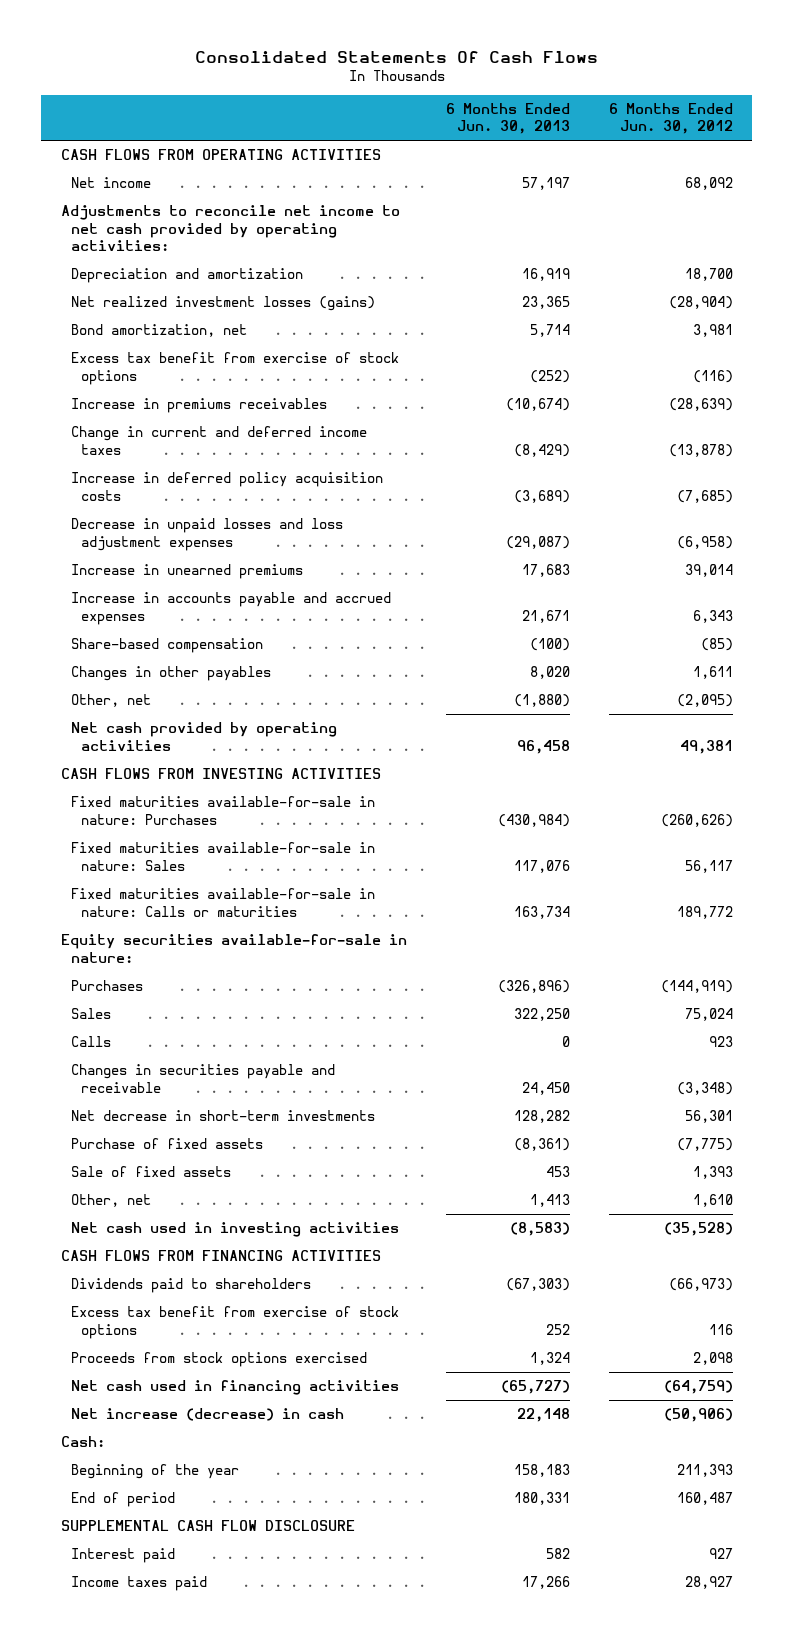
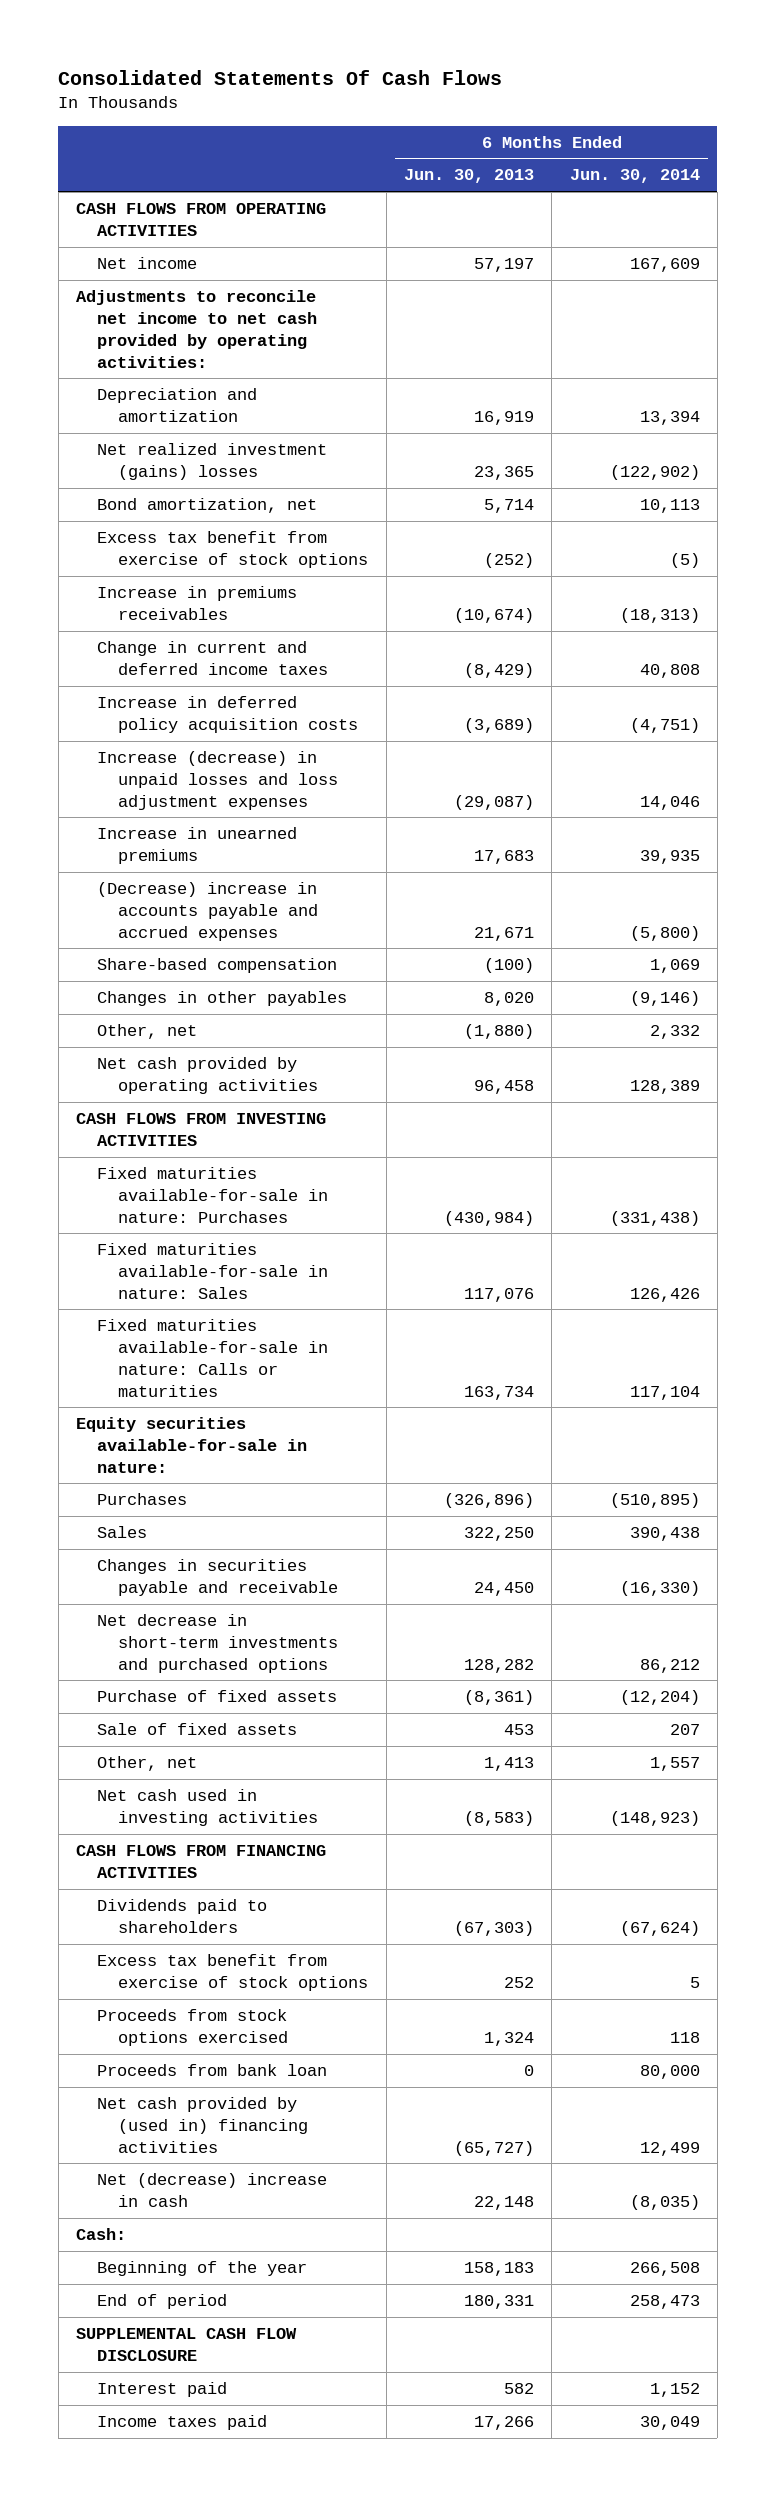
[608,103,733,135] 6 Months Ended Jun. 30, 2012 -> none
none -> [569,169,700,184] Jun. 30, 2014
[70,296,375,312] Net realized investment losses (gains) -> [97,443,328,480] Net realized investment (gains) losses
[70,518,343,551] Decrease in unpaid losses and loss adjustment expenses -> [97,751,339,810] Increase (decrease) in unpaid losses and loss adjustment expenses
[70,592,391,625] Increase in accounts payable and accrued expenses -> [97,882,319,941] (Decrease) increase in accounts payable and accrued expenses
[70,1036,111,1048] Calls -> none
[70,1110,375,1122] Net decrease in short-term investments -> [97,1614,339,1673] Net decrease in short-term investments and purchased options
none -> [97,2064,328,2077] Proceeds from bank loan
[70,1380,399,1396] Net cash used in financing activities -> [97,2097,309,2153] Net cash provided by (used in) financing activities
[70,1408,344,1422] Net increase (decrease) in cash -> [97,2173,328,2207] Net (decrease) increase in cash

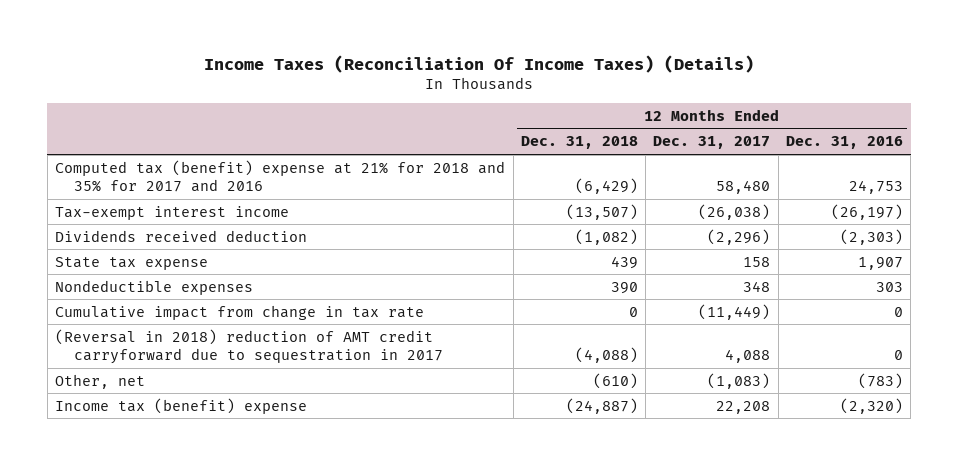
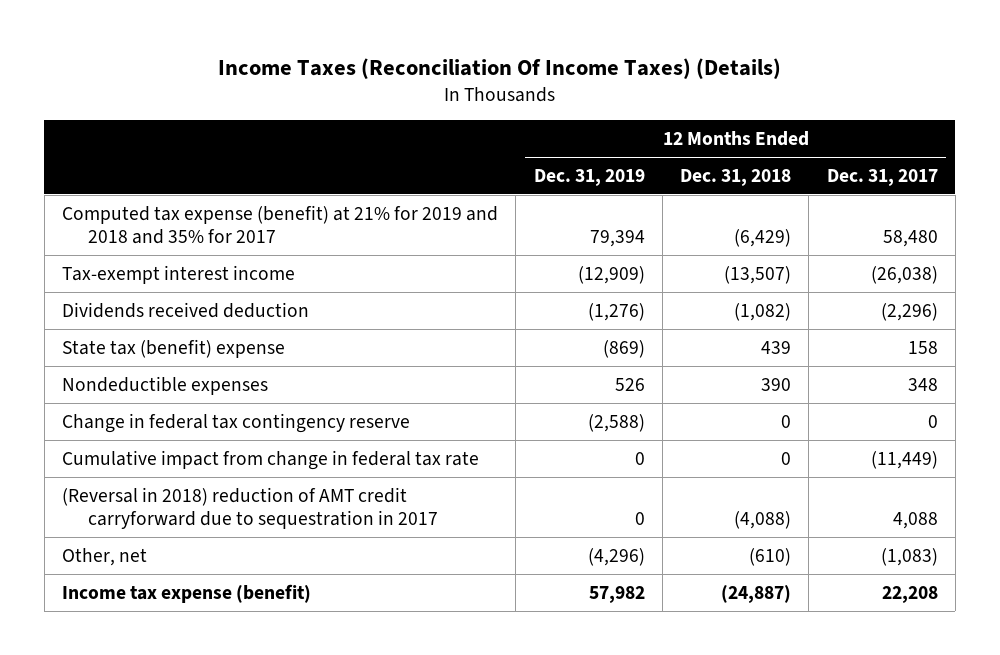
[786,136,904,150] Dec. 31, 2016 -> none
none -> [533,168,645,186] Dec. 31, 2019
[55,159,506,192] Computed tax (benefit) expense at 21% for 2018 and 35% for 2017 and 2016 -> [62,204,499,245] Computed tax expense (benefit) at 21% for 2019 and 2018 and 35% for 2017
[55,256,209,270] State tax expense -> [62,338,286,358] State tax (benefit) expense
none -> [62,412,411,433] Change in federal tax contingency reserve
[55,304,425,320] Cumulative impact from change in tax rate -> [62,449,480,470] Cumulative impact from change in federal tax rate
[55,397,308,414] Income tax (benefit) expense -> [62,583,312,603] Income tax expense (benefit)

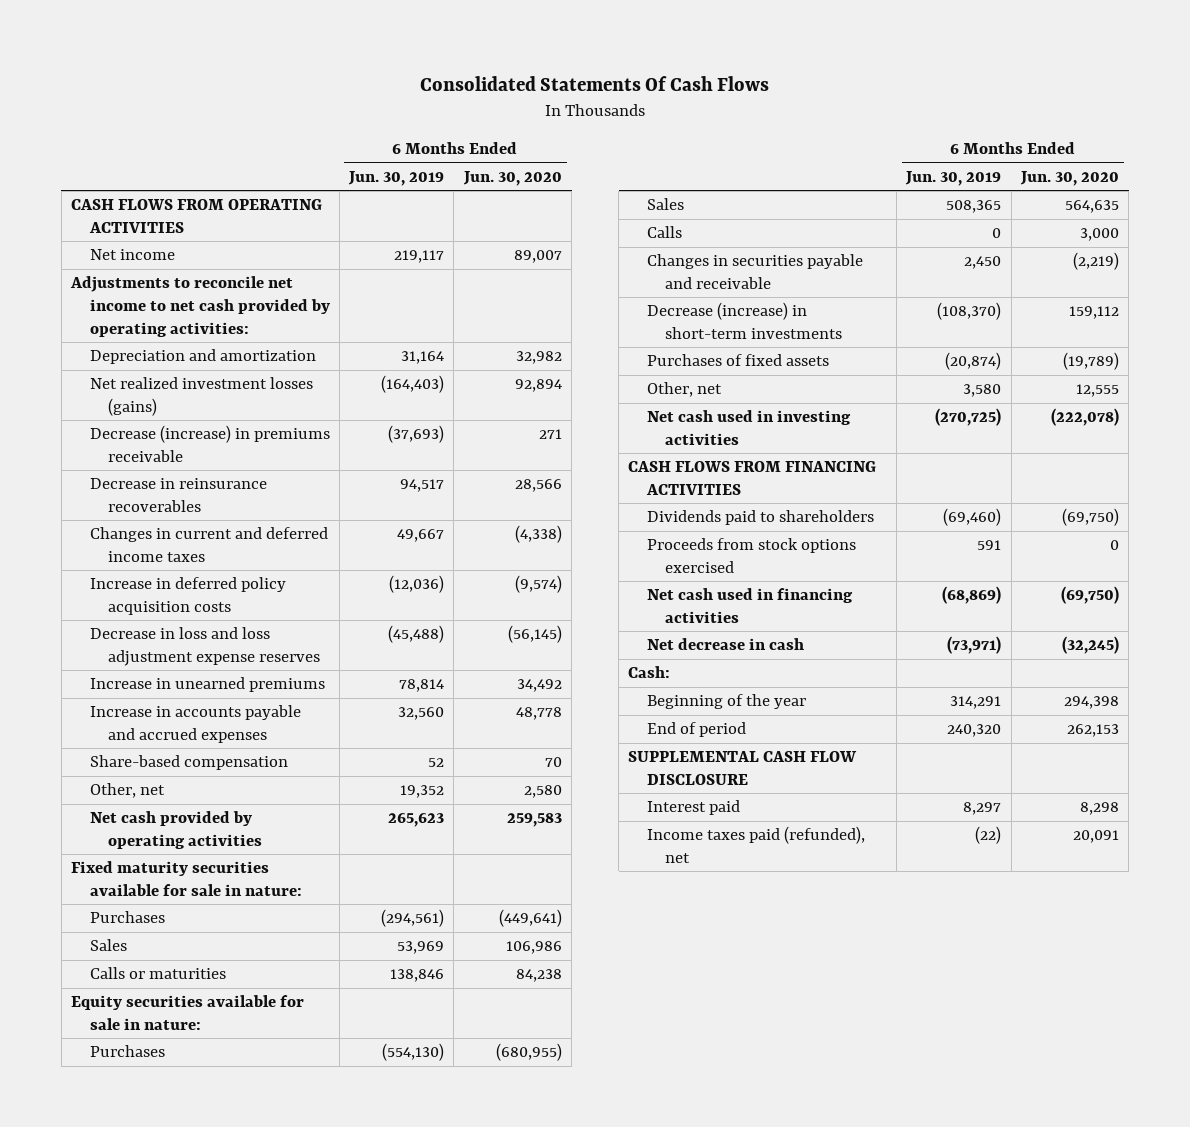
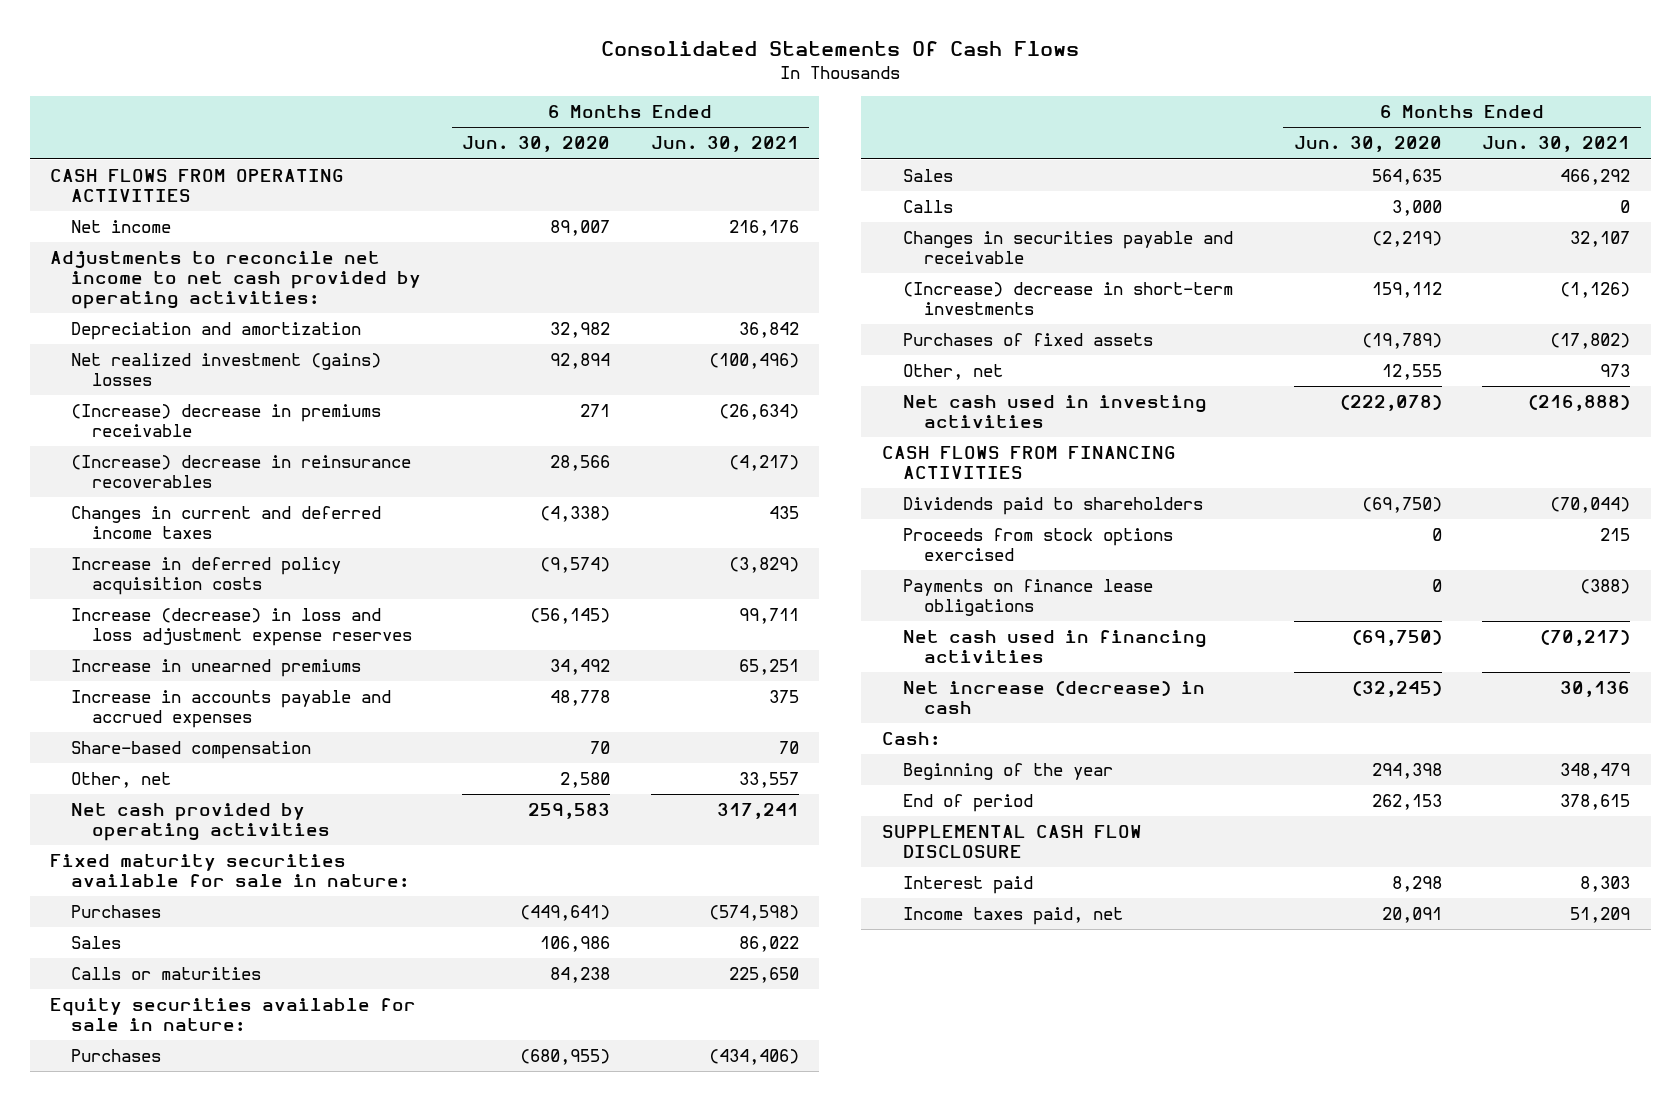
[348,170,445,186] Jun. 30, 2019 -> none
none -> [650,136,799,153] Jun. 30, 2021
[89,377,313,416] Net realized investment losses (gains) -> [70,353,381,387] Net realized investment (gains) losses
[89,425,330,462] Decrease (increase) in premiums receivable -> [70,404,381,438] (Increase) decrease in premiums receivable
[89,478,267,512] Decrease in reinsurance recoverables -> [70,455,411,489] (Increase) decrease in reinsurance recoverables
[89,627,321,666] Decrease in loss and loss adjustment expense reserves -> [70,608,412,647] Increase (decrease) in loss and loss adjustment expense reserves
[646,302,843,339] Decrease (increase) in short-term investments -> [902,282,1233,316] (Increase) decrease in short-term investments
none -> [902,579,1153,617] Payments on finance lease obligations
[646,638,804,651] Net decrease in cash -> [902,681,1205,715] Net increase (decrease) in cash
[646,826,865,863] Income taxes paid (refunded), net -> [902,907,1123,926] Income taxes paid, net

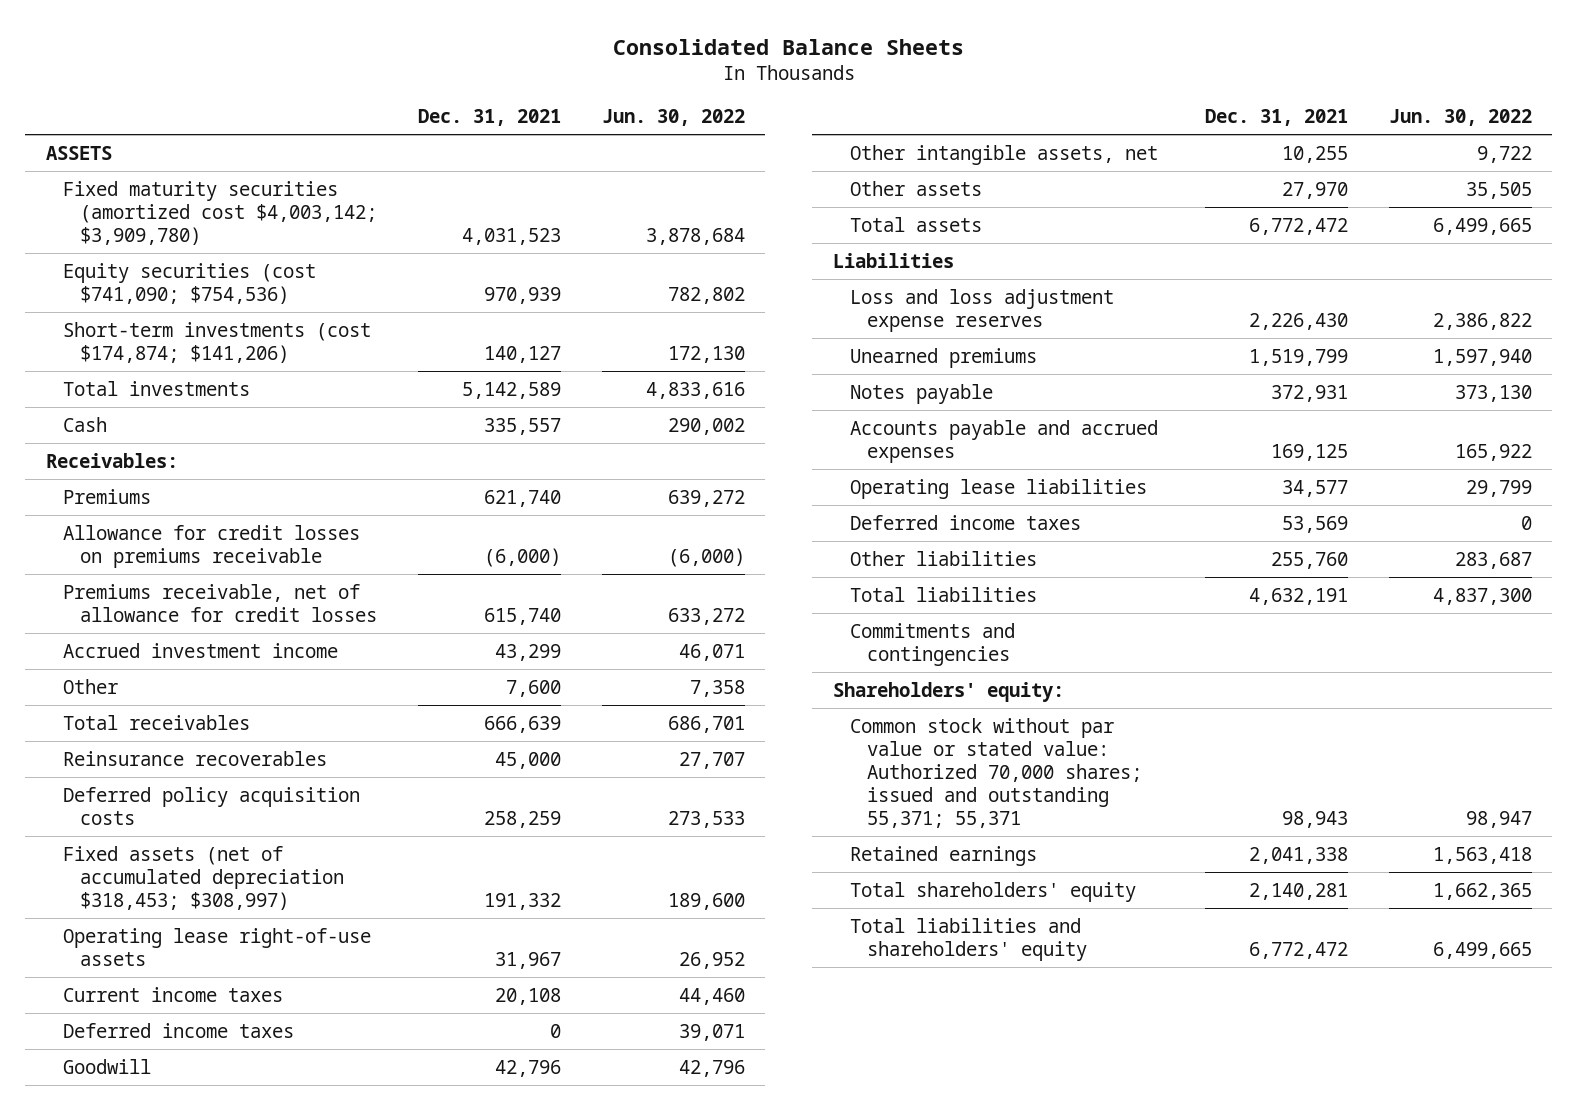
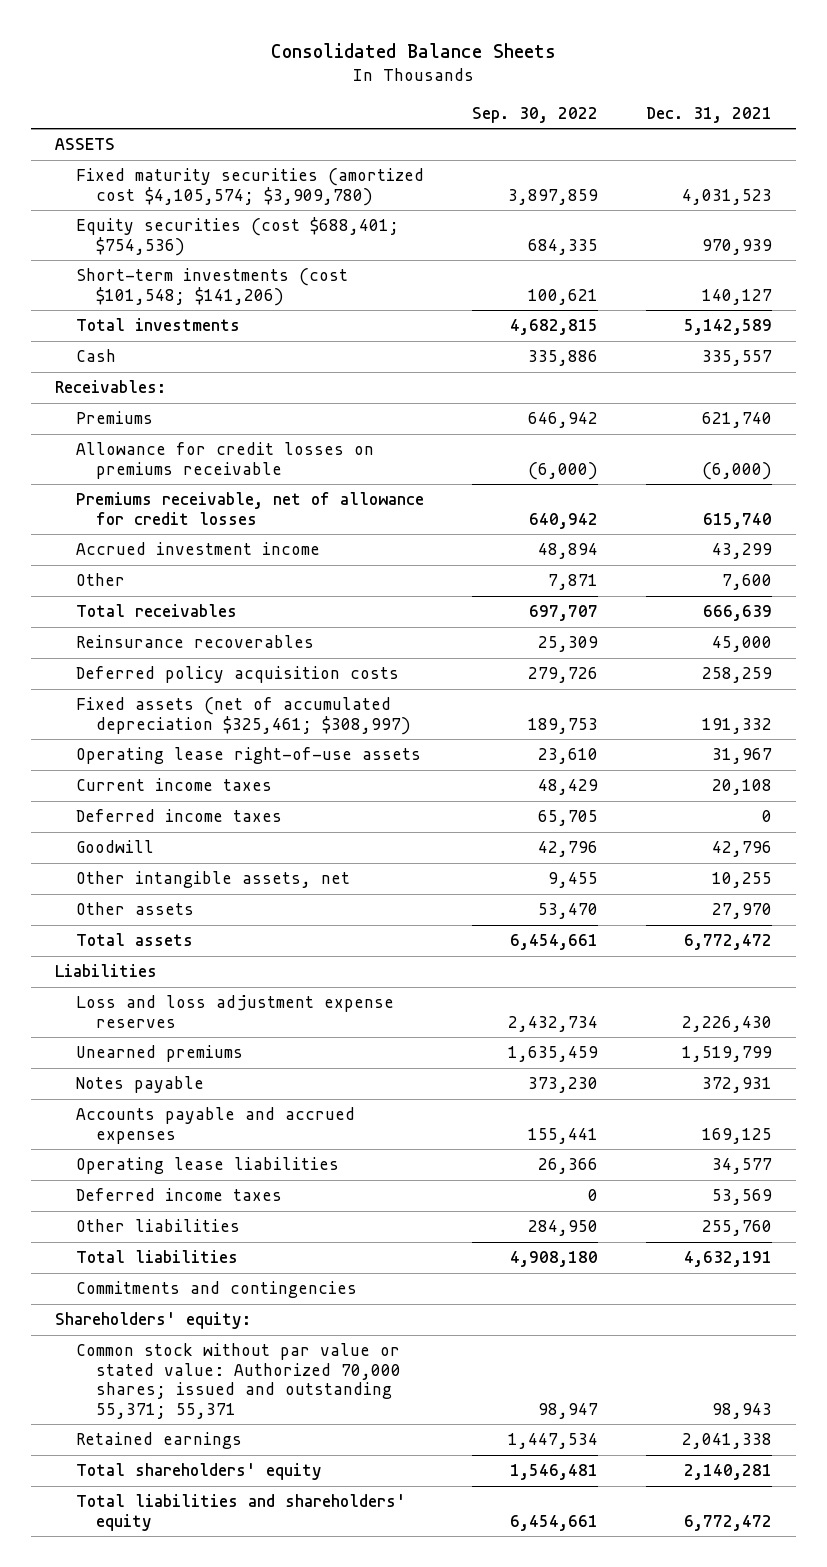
[601,109,745,127] Jun. 30, 2022 -> none
none -> [471,106,598,123] Sep. 30, 2022
[63,180,378,245] Fixed maturity securities (amortized cost $4,003,142; $3,909,780) -> [75,168,424,206] Fixed maturity securities (amortized cost $4,105,574; $3,909,780)
[63,262,317,304] Equity securities (cost $741,090; $754,536) -> [75,217,399,256] Equity securities (cost $688,401; $754,536)
[63,321,372,363] Short-term investments (cost $174,874; $141,206) -> [75,268,348,306] Short-term investments (cost $101,548; $141,206)
[63,845,345,910] Fixed assets (net of accumulated depreciation $318,453; $308,997) -> [75,697,412,735] Fixed assets (net of accumulated depreciation $325,461; $308,997)

